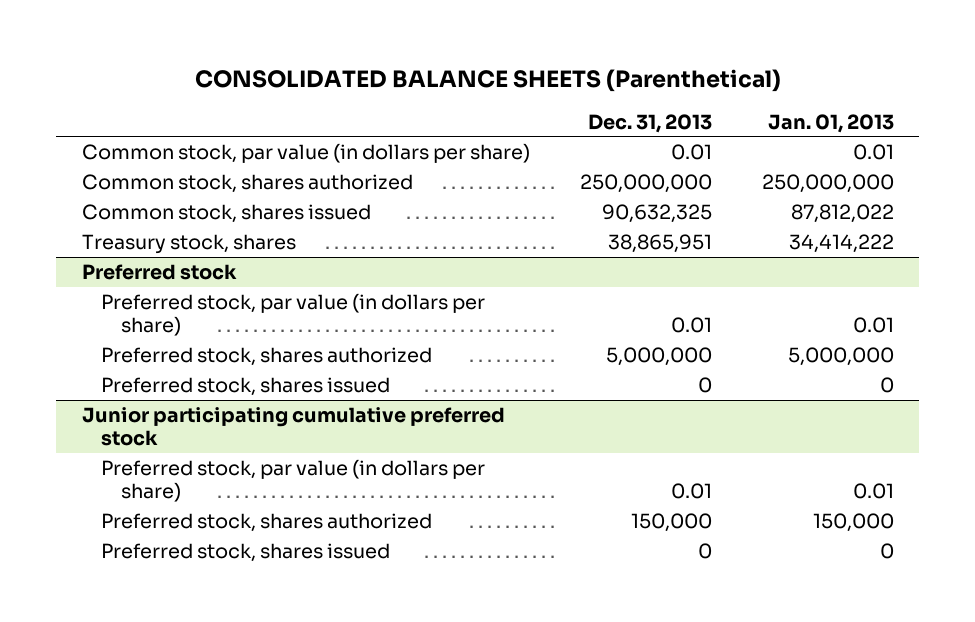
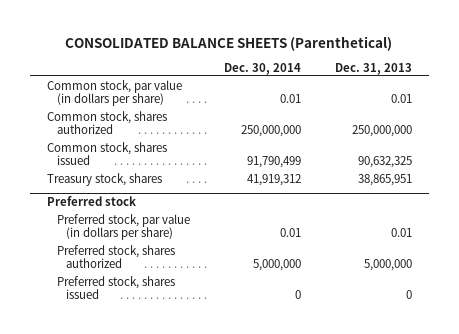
[767,113,894,133] Jan. 01, 2013 -> none
none -> [223,62,301,75] Dec. 30, 2014
[81,407,505,447] Junior participating cumulative preferred stock -> none
[101,459,486,503] Preferred stock, par value (in dollars per share) -> none
[101,513,433,533] Preferred stock, shares authorized -> none
[101,543,391,563] Preferred stock, shares issued -> none

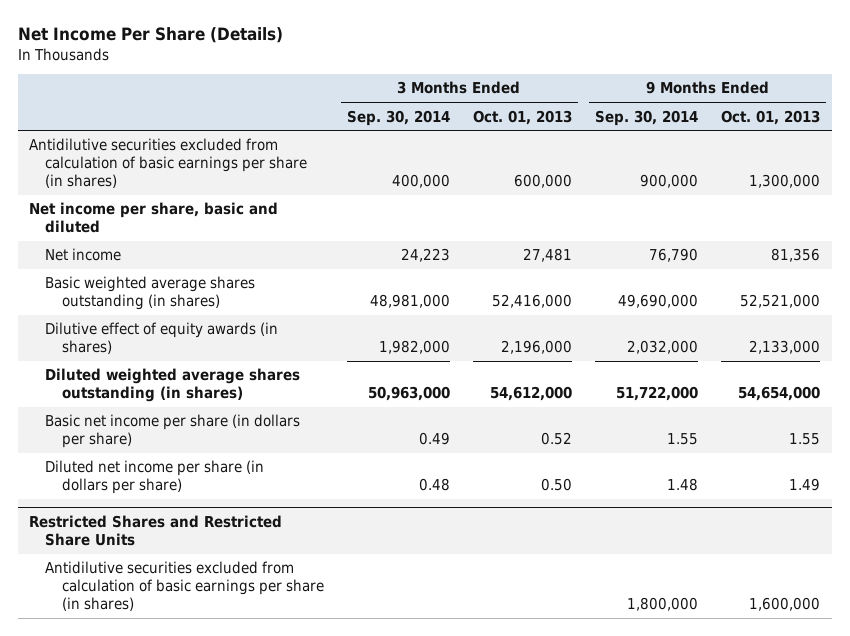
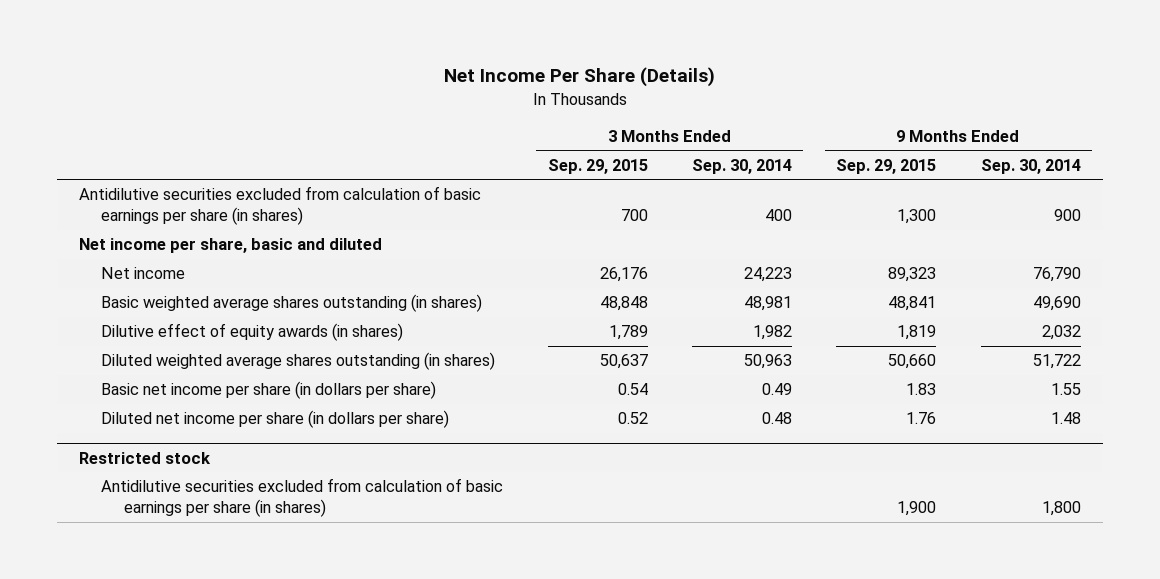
[472,109,572,125] Oct. 01, 2013 -> none
[721,109,821,125] Oct. 01, 2013 -> none
none -> [547,158,648,174] Sep. 29, 2015
none -> [836,158,937,174] Sep. 29, 2015
[391,174,450,189] 400,000 -> [764,209,792,222] 400
[640,174,699,189] 900,000 -> [1053,209,1081,222] 900
[369,294,450,309] 48,981,000 -> [743,296,792,312] 48,981
[618,294,699,309] 49,690,000 -> [1032,296,1081,312] 49,690
[378,340,450,355] 1,982,000 -> [752,325,792,341] 1,982
[627,340,699,355] 2,032,000 -> [1041,325,1081,341] 2,032
[367,386,450,402] 50,963,000 -> [743,354,792,370] 50,963
[616,386,699,402] 51,722,000 -> [1032,354,1081,370] 51,722
[29,515,283,547] Restricted Shares and Restricted Share Units -> none
none -> [78,451,211,464] Restricted stock
[627,597,699,612] 1,800,000 -> [1041,501,1081,517] 1,800

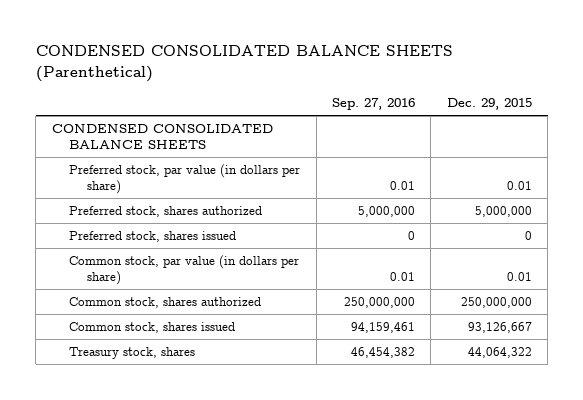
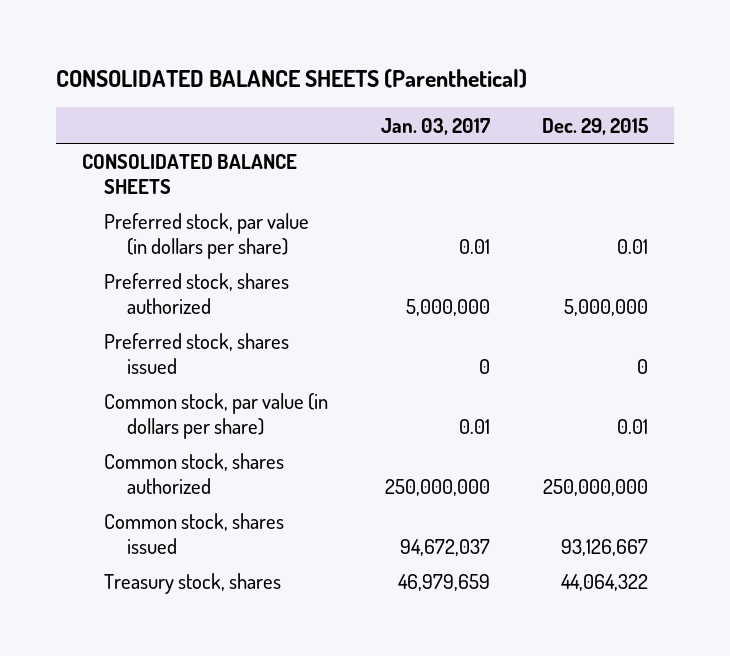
[35,45,453,82] CONDENSED CONSOLIDATED BALANCE SHEETS (Parenthetical) -> [55,69,527,89] CONSOLIDATED BALANCE SHEETS (Parenthetical)
[332,98,416,111] Sep. 27, 2016 -> none
none -> [380,117,490,135] Jan. 03, 2017
[51,124,273,149] CONDENSED CONSOLIDATED BALANCE SHEETS -> [81,154,297,194] CONSOLIDATED BALANCE SHEETS

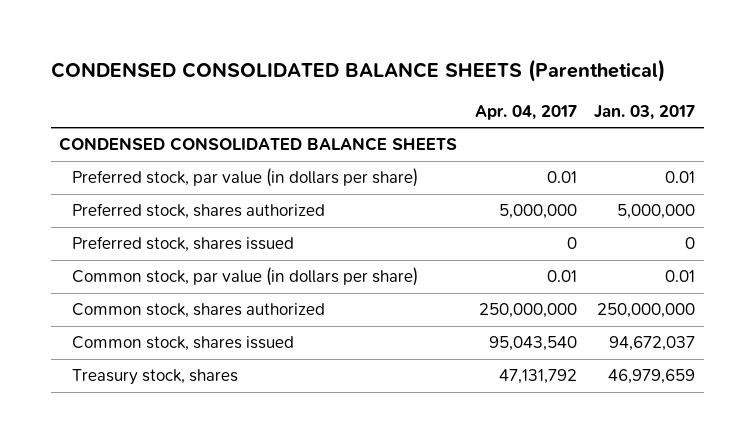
[55,69,527,89] CONSOLIDATED BALANCE SHEETS (Parenthetical) -> [50,59,665,83] CONDENSED CONSOLIDATED BALANCE SHEETS (Parenthetical)
[542,117,649,135] Dec. 29, 2015 -> none
none -> [474,104,577,120] Apr. 04, 2017
[81,154,297,194] CONSOLIDATED BALANCE SHEETS -> [59,137,458,152] CONDENSED CONSOLIDATED BALANCE SHEETS

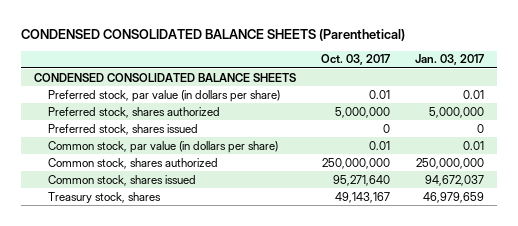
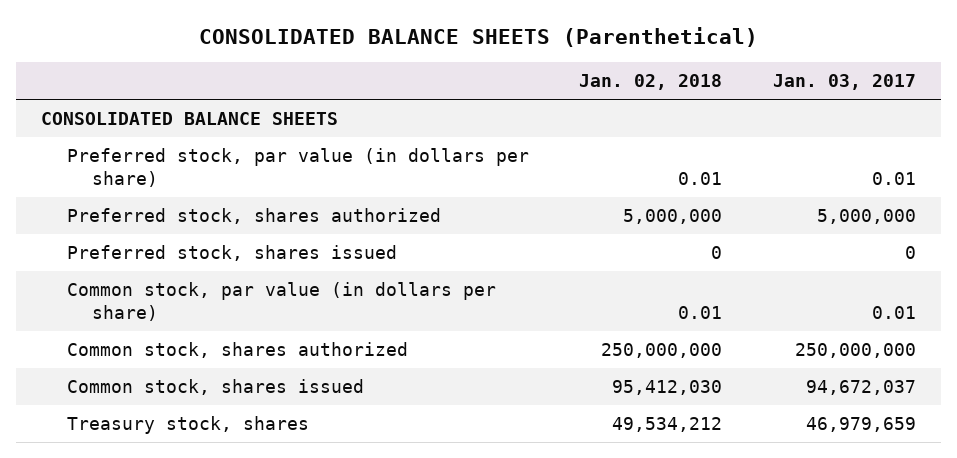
[21,29,406,42] CONDENSED CONSOLIDATED BALANCE SHEETS (Parenthetical) -> [198,26,758,47] CONSOLIDATED BALANCE SHEETS (Parenthetical)
[321,54,391,66] Oct. 03, 2017 -> none
none -> [579,74,723,91] Jan. 02, 2018
[34,72,297,82] CONDENSED CONSOLIDATED BALANCE SHEETS -> [41,112,339,126] CONSOLIDATED BALANCE SHEETS

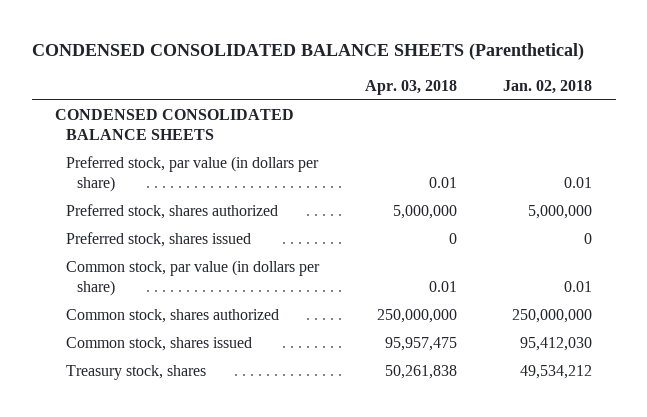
[198,26,758,47] CONSOLIDATED BALANCE SHEETS (Parenthetical) -> [31,43,584,61] CONDENSED CONSOLIDATED BALANCE SHEETS (Parenthetical)
[772,74,916,91] Jan. 03, 2017 -> none
none -> [365,79,458,95] Apr. 03, 2018
[41,112,339,126] CONSOLIDATED BALANCE SHEETS -> [54,109,294,141] CONDENSED CONSOLIDATED BALANCE SHEETS

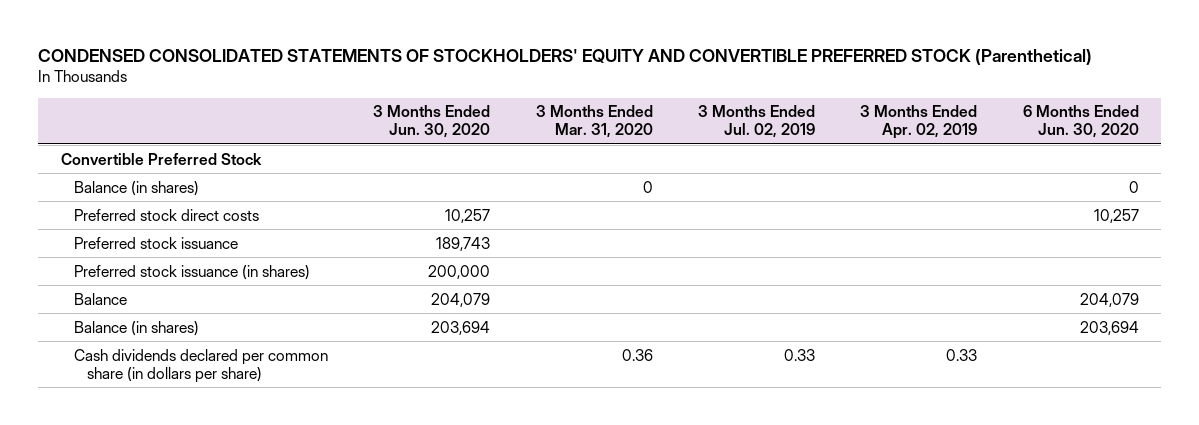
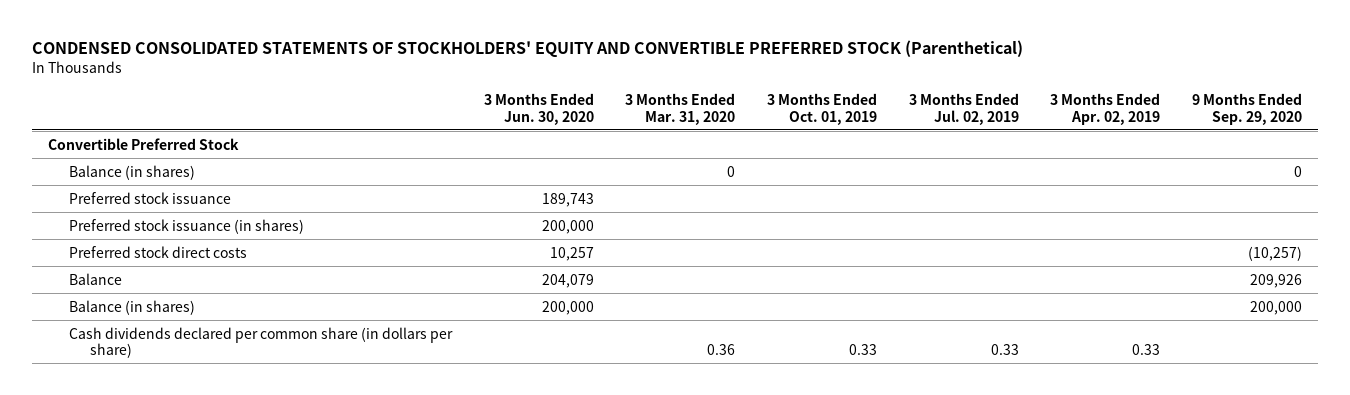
[1022,105,1139,139] 6 Months Ended Jun. 30, 2020 -> none
none -> [767,93,878,125] 3 Months Ended Oct. 01, 2019
none -> [1191,93,1302,125] 9 Months Ended Sep. 29, 2020
[73,208,259,221] Preferred stock direct costs -> [69,245,248,258] Preferred stock direct costs
[431,320,491,335] 203,694 -> [541,300,594,315] 200,000

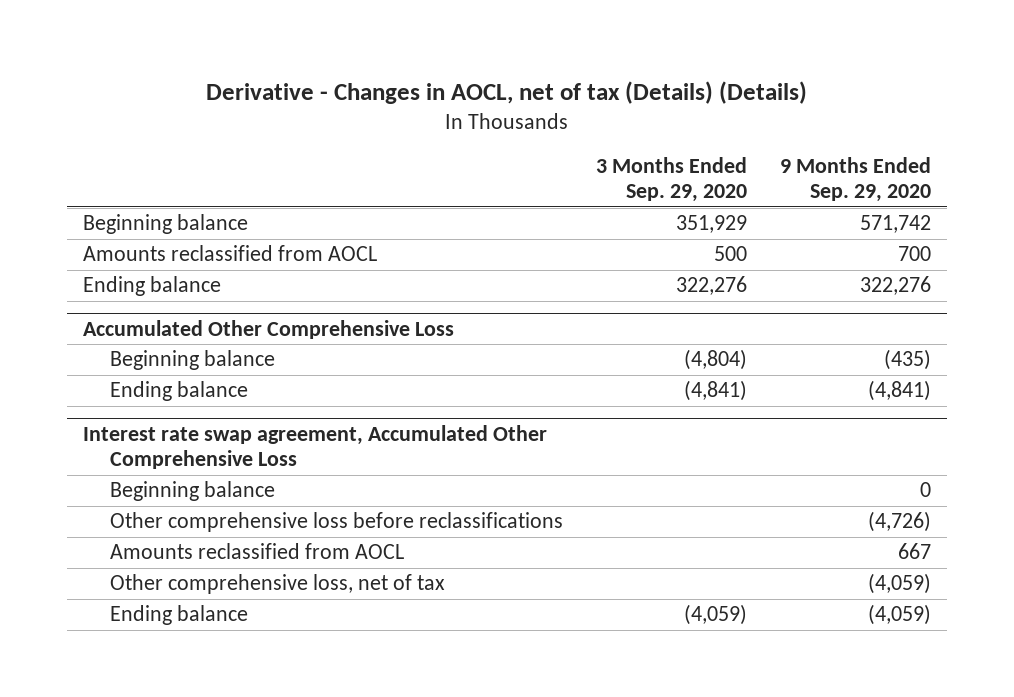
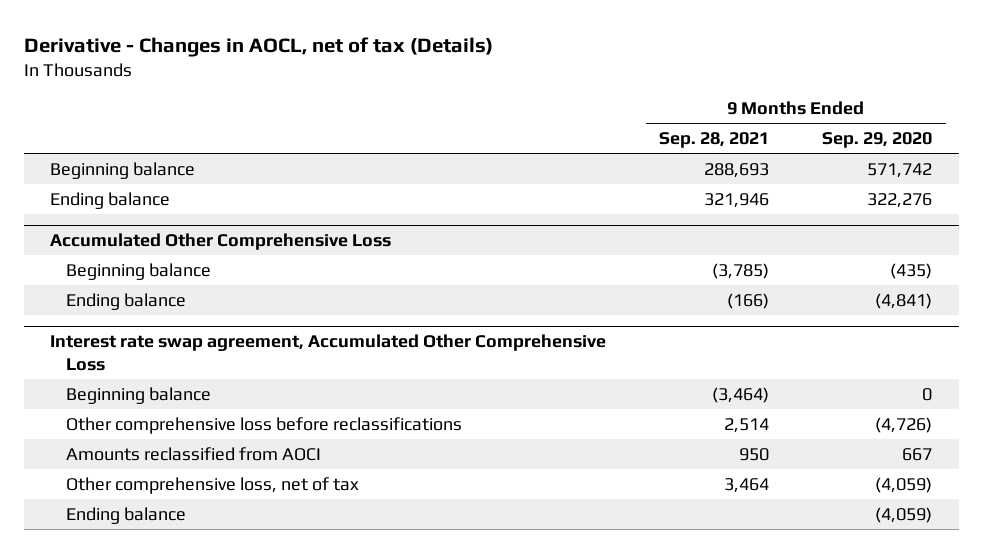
[206,81,808,105] Derivative - Changes in AOCL, net of tax (Details) (Details) -> [23,36,493,57] Derivative - Changes in AOCL, net of tax (Details)
[596,156,748,203] 3 Months Ended Sep. 29, 2020 -> none
none -> [659,132,770,149] Sep. 28, 2021
[83,245,378,262] Amounts reclassified from AOCL -> none
[110,543,405,560] Amounts reclassified from AOCL -> [65,446,321,461] Amounts reclassified from AOCI

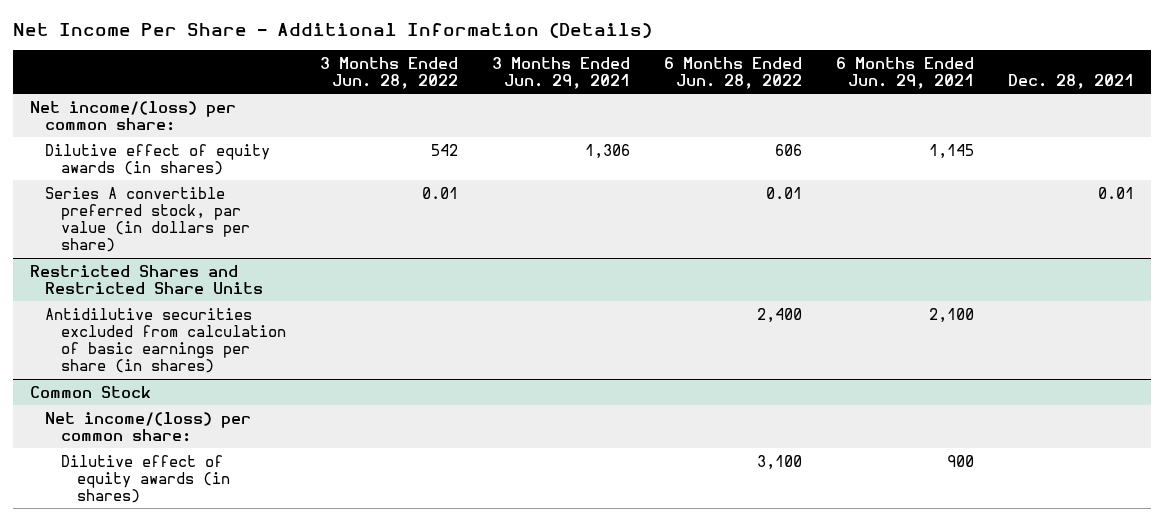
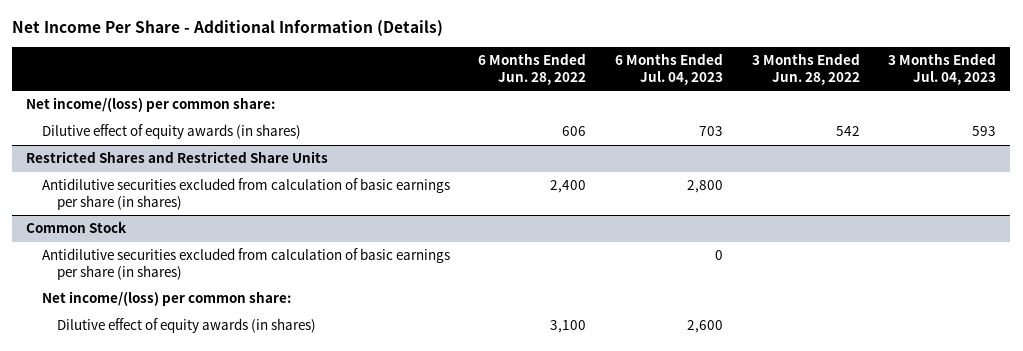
[492,56,631,90] 3 Months Ended Jun. 29, 2021 -> none
[836,56,975,90] 6 Months Ended Jun. 29, 2021 -> none
[1008,74,1135,90] Dec. 28, 2021 -> none
none -> [614,53,723,85] 6 Months Ended Jul. 04, 2023
none -> [888,53,997,85] 3 Months Ended Jul. 04, 2023
[45,186,251,253] Series A convertible preferred stock, par value (in dollars per share) -> none
none -> [41,248,450,280] Antidilutive securities excluded from calculation of basic earnings per share (in shares)

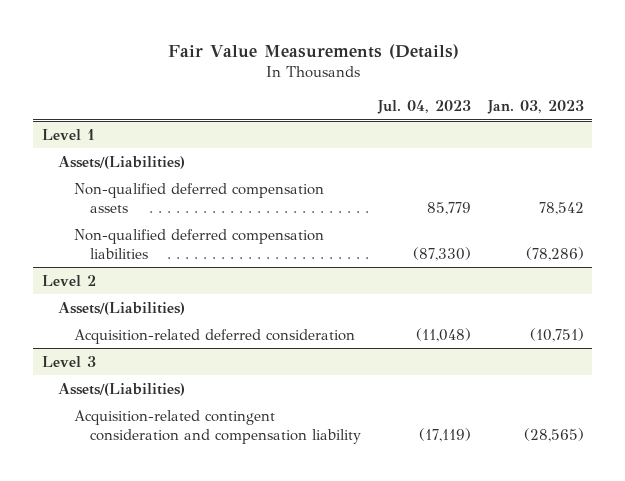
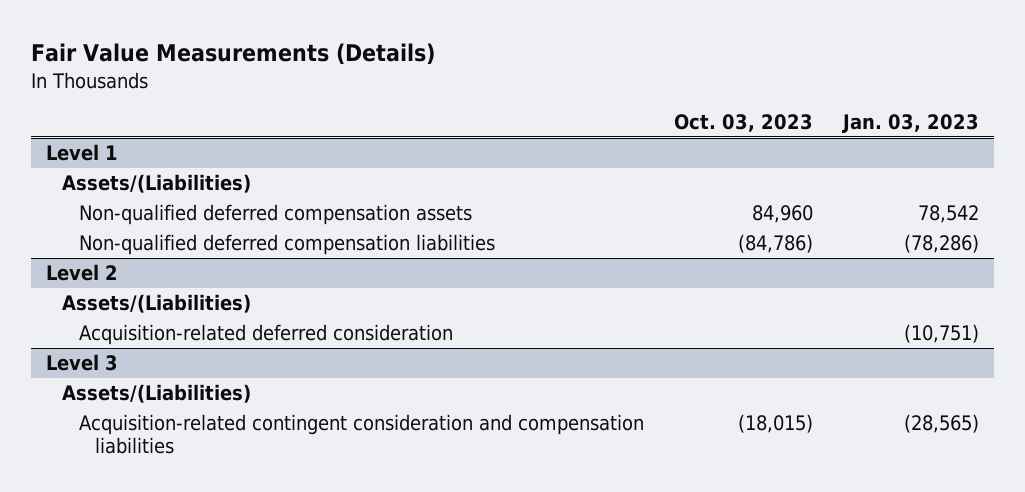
[376,100,471,115] Jul. 04, 2023 -> none
none -> [673,114,813,133] Oct. 03, 2023
[73,409,361,444] Acquisition-related contingent consideration and compensation liability -> [78,413,644,455] Acquisition-related contingent consideration and compensation liabilities

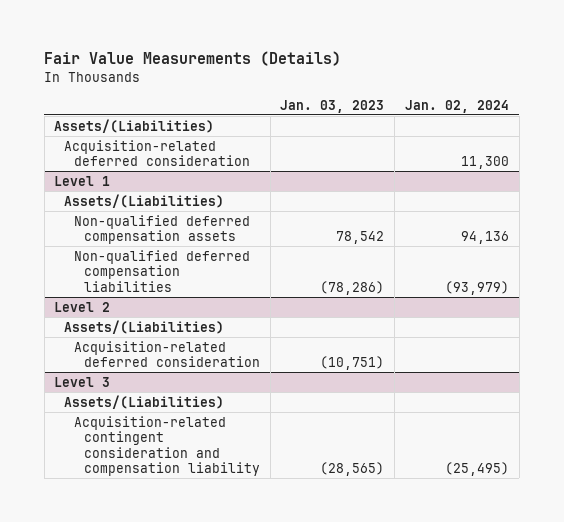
[673,114,813,133] Oct. 03, 2023 -> none
none -> [405,99,510,113] Jan. 02, 2024
none -> [54,118,215,133] Assets/(Liabilities)
none -> [64,139,250,167] Acquisition-related deferred consideration
[78,413,644,455] Acquisition-related contingent consideration and compensation liabilities -> [73,415,260,477] Acquisition-related contingent consideration and compensation liability

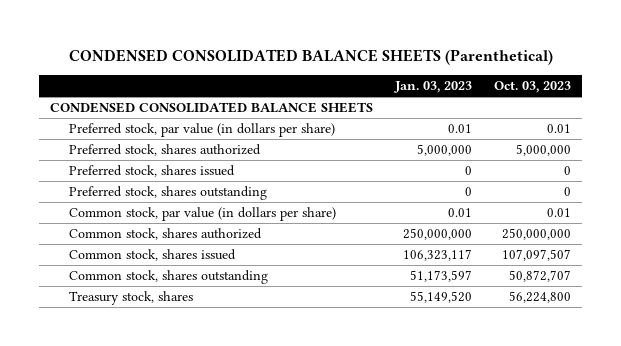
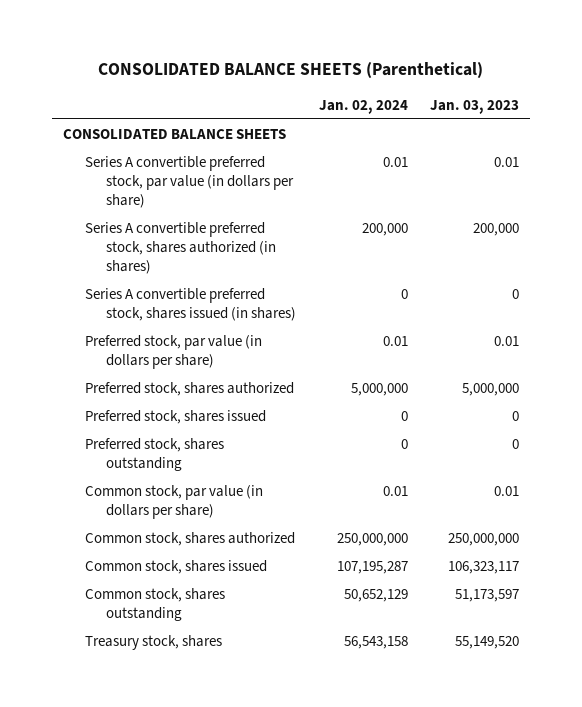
[68,48,553,65] CONDENSED CONSOLIDATED BALANCE SHEETS (Parenthetical) -> [97,62,483,79] CONSOLIDATED BALANCE SHEETS (Parenthetical)
[494,80,572,93] Oct. 03, 2023 -> none
none -> [318,99,408,114] Jan. 02, 2024
[50,102,374,114] CONDENSED CONSOLIDATED BALANCE SHEETS -> [62,129,286,140] CONSOLIDATED BALANCE SHEETS
none -> [84,156,295,209] Series A convertible preferred stock, par value (in dollars per share)
none -> [84,222,277,275] Series A convertible preferred stock, shares authorized (in shares)
none -> [84,288,297,322] Series A convertible preferred stock, shares issued (in shares)

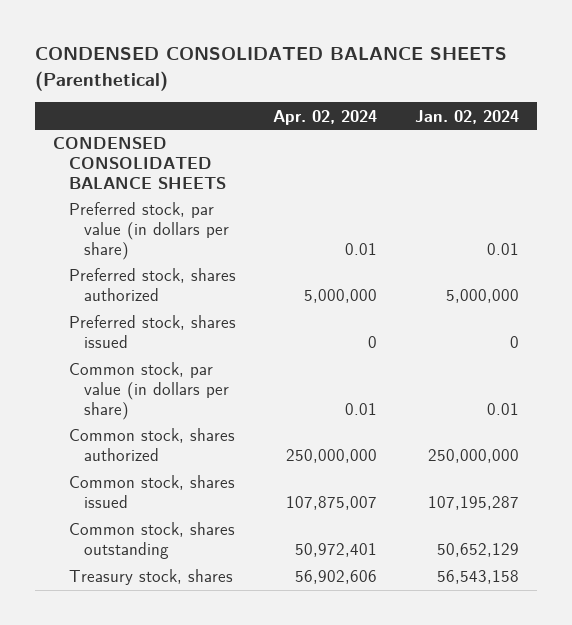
[97,62,483,79] CONSOLIDATED BALANCE SHEETS (Parenthetical) -> [34,47,507,91] CONDENSED CONSOLIDATED BALANCE SHEETS (Parenthetical)
[429,99,519,114] Jan. 03, 2023 -> none
none -> [273,109,378,125] Apr. 02, 2024
[84,156,295,209] Series A convertible preferred stock, par value (in dollars per share) -> none
[84,222,277,275] Series A convertible preferred stock, shares authorized (in shares) -> none
[84,288,297,322] Series A convertible preferred stock, shares issued (in shares) -> none
[62,129,286,140] CONSOLIDATED BALANCE SHEETS -> [53,137,226,189] CONDENSED CONSOLIDATED BALANCE SHEETS
[84,438,224,472] Preferred stock, shares outstanding -> none

